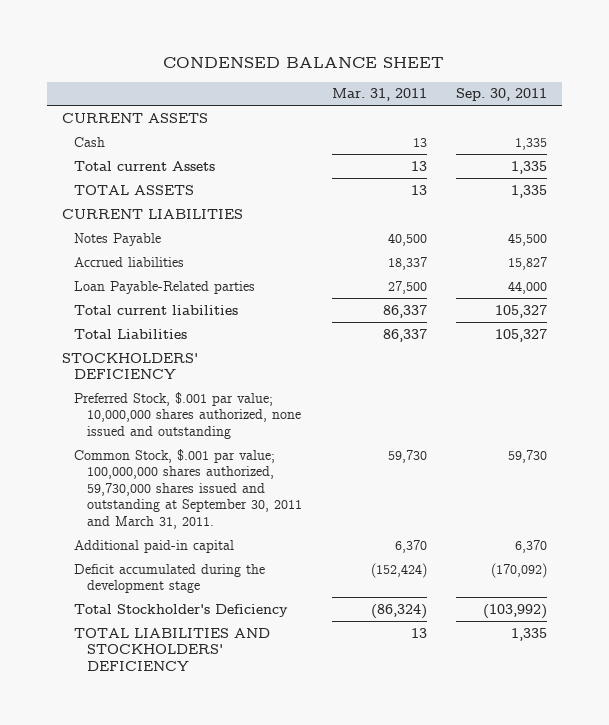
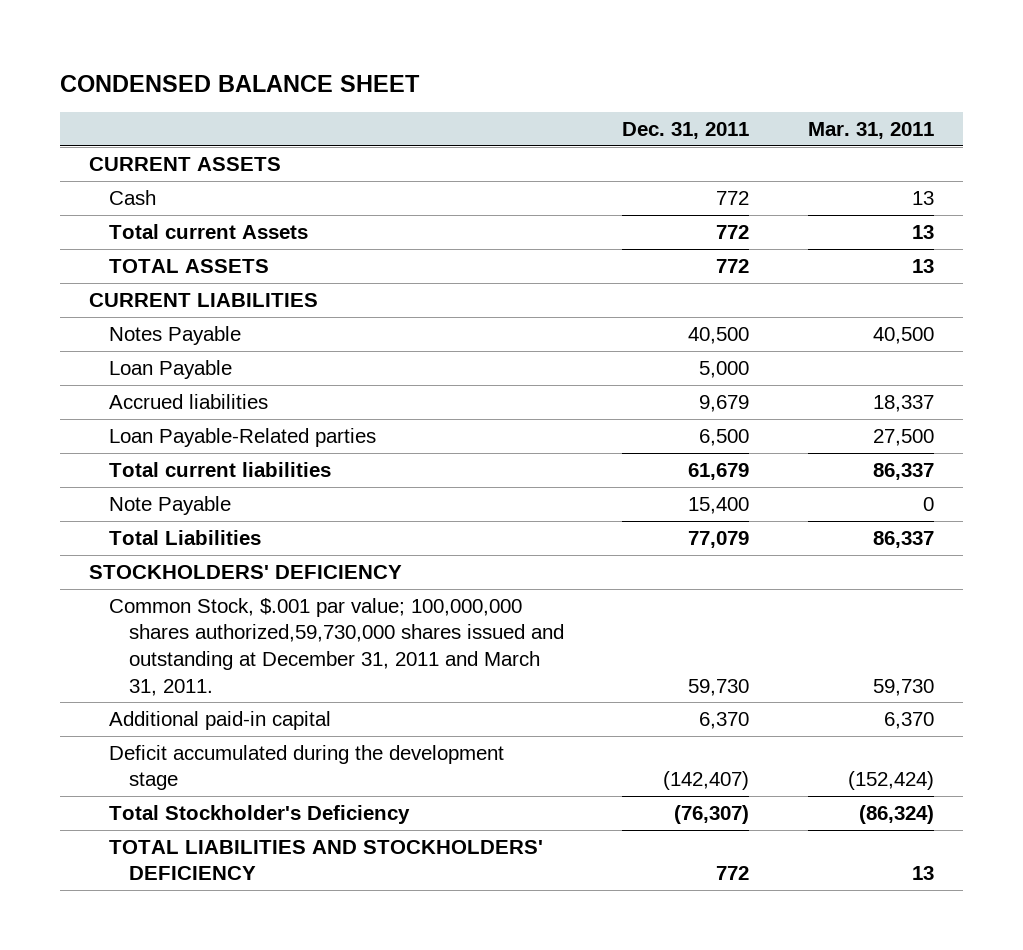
[456,88,548,102] Sep. 30, 2011 -> none
none -> [622,122,750,140] Dec. 31, 2011
none -> [108,359,232,379] Loan Payable
none -> [108,495,231,515] Note Payable
[74,391,302,439] Preferred Stock, $.001 par value; 10,000,000 shares authorized, none issued and outstanding -> none
[74,448,303,529] Common Stock, $.001 par value; 100,000,000 shares authorized, 59,730,000 shares issued and outstanding at September 30, 2011 and March 31, 2011. -> [108,597,564,696] Common Stock, $.001 par value; 100,000,000 shares authorized,59,730,000 shares issued and outstanding at December 31, 2011 and March 31, 2011.

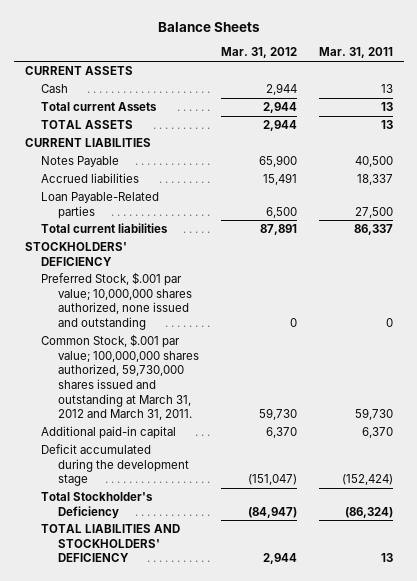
[59,74,420,92] CONDENSED BALANCE SHEET -> [157,21,260,32] Balance Sheets
[622,122,750,140] Dec. 31, 2011 -> none
none -> [220,47,297,59] Mar. 31, 2012
[108,359,232,379] Loan Payable -> none
[108,495,231,515] Note Payable -> none
[108,529,261,545] Total Liabilities -> none
none -> [41,272,192,330] Preferred Stock, $.001 par value; 10,000,000 shares authorized, none issued and outstanding
[108,597,564,696] Common Stock, $.001 par value; 100,000,000 shares authorized,59,730,000 shares issued and outstanding at December 31, 2011 and March 31, 2011. -> [41,334,199,421] Common Stock, $.001 par value; 100,000,000 shares authorized, 59,730,000 shares issued and outstanding at March 31, 2012 and March 31, 2011.

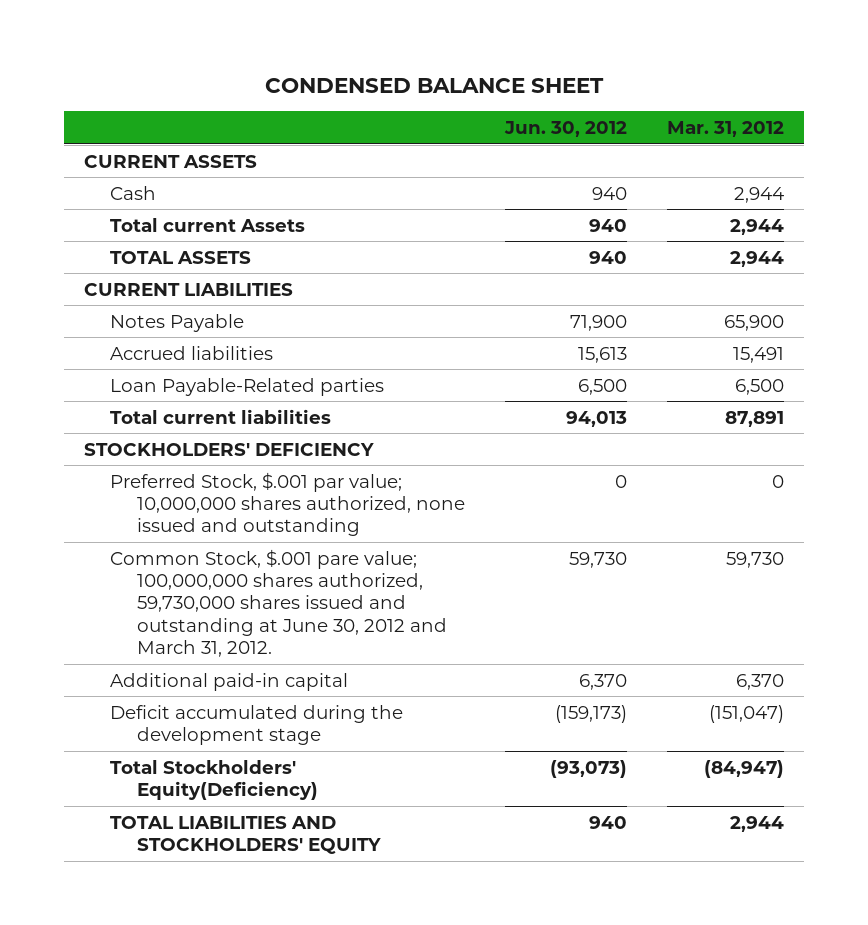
[157,21,260,32] Balance Sheets -> [264,77,604,93] CONDENSED BALANCE SHEET
[318,47,393,59] Mar. 31, 2011 -> none
none -> [504,120,628,137] Jun. 30, 2012
[41,334,199,421] Common Stock, $.001 par value; 100,000,000 shares authorized, 59,730,000 shares issued and outstanding at March 31, 2012 and March 31, 2011. -> [110,548,448,657] Common Stock, $.001 pare value; 100,000,000 shares authorized, 59,730,000 shares issued and outstanding at June 30, 2012 and March 31, 2012.
[41,492,154,519] Total Stockholder's Deficiency -> [110,759,319,800] Total Stockholders' Equity(Deficiency)
[41,524,181,563] TOTAL LIABILITIES AND STOCKHOLDERS' DEFICIENCY -> [110,815,382,854] TOTAL LIABILITIES AND STOCKHOLDERS' EQUITY

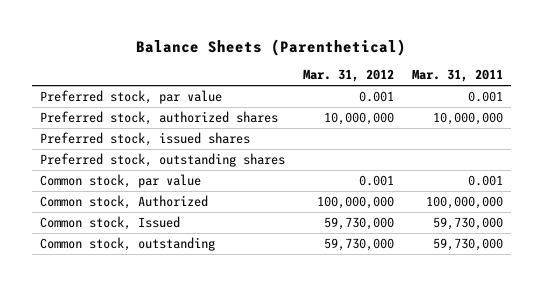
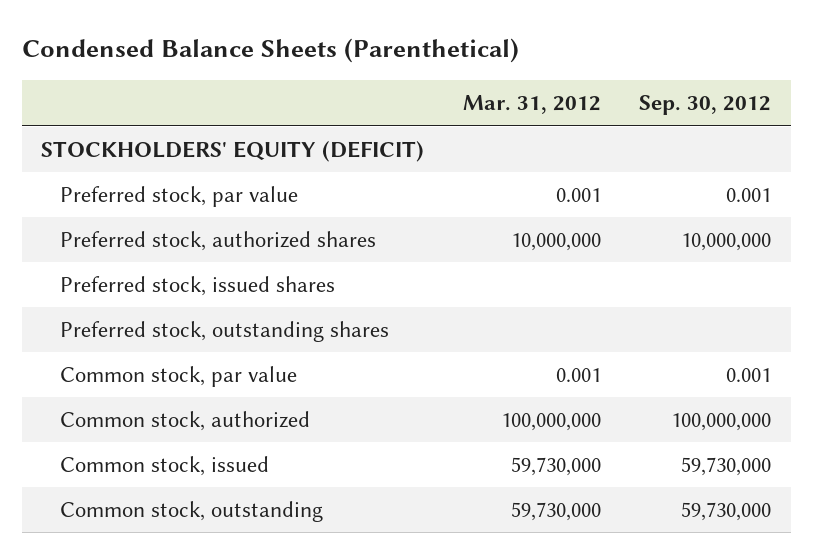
[136,38,407,56] Balance Sheets (Parenthetical) -> [22,38,520,64] Condensed Balance Sheets (Parenthetical)
[411,69,503,83] Mar. 31, 2011 -> none
none -> [639,95,772,116] Sep. 30, 2012
none -> [41,141,425,163] STOCKHOLDERS' EQUITY (DEFICIT)
[40,194,209,209] Common stock, Authorized -> [60,411,311,432] Common stock, authorized
[40,215,181,230] Common stock, Issued -> [60,456,270,477] Common stock, issued

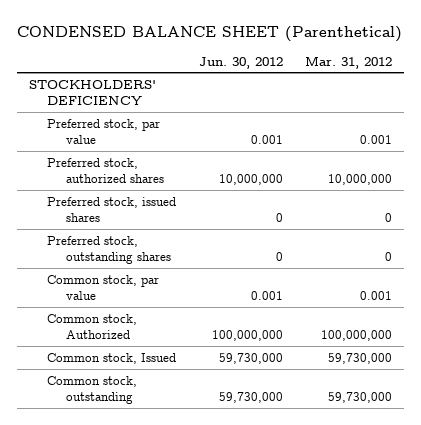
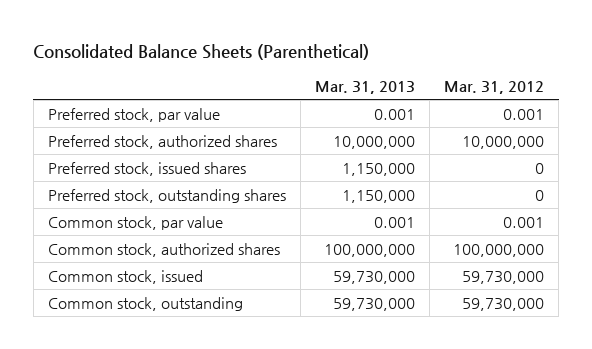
[17,26,403,43] CONDENSED BALANCE SHEET (Parenthetical) -> [33,43,370,60] Consolidated Balance Sheets (Parenthetical)
[198,56,283,69] Jun. 30, 2012 -> none
none -> [315,80,416,94] Mar. 31, 2013
[28,79,156,105] STOCKHOLDERS' DEFICIENCY -> none
[47,313,138,339] Common stock, Authorized -> [48,242,281,257] Common stock, authorized shares
[47,352,177,364] Common stock, Issued -> [48,269,204,284] Common stock, issued

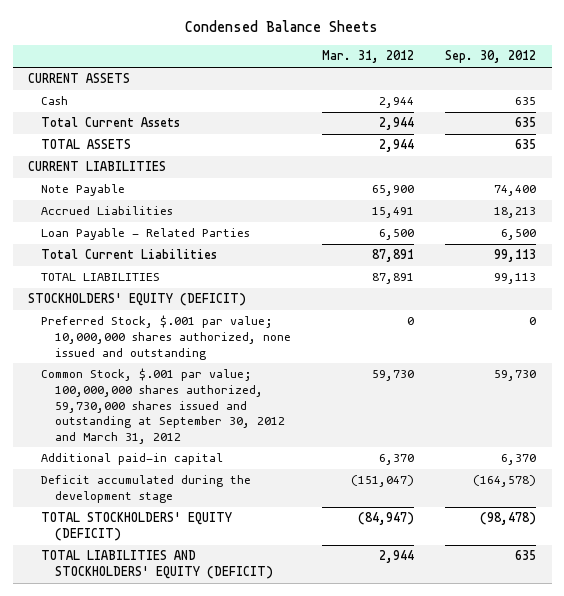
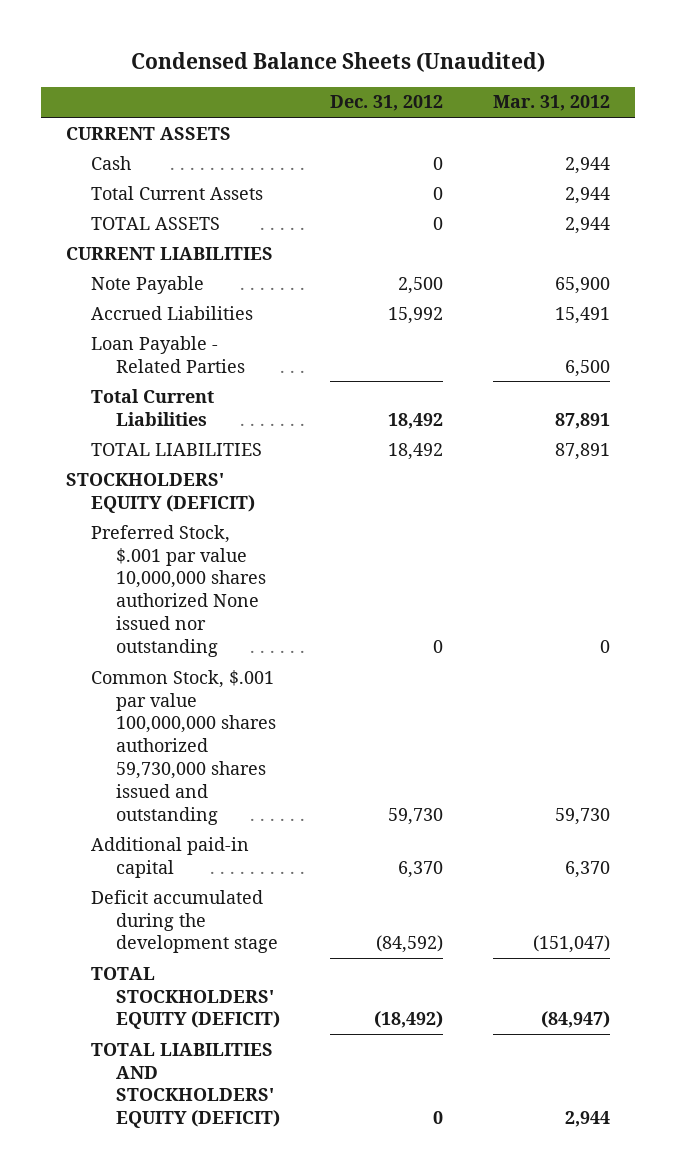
[185,20,379,33] Condensed Balance Sheets -> [131,51,546,72] Condensed Balance Sheets (Unaudited)
[445,50,537,64] Sep. 30, 2012 -> none
none -> [329,95,443,112] Dec. 31, 2012
[41,315,291,360] Preferred Stock, $.001 par value; 10,000,000 shares authorized, none issued and outstanding -> [90,524,266,657] Preferred Stock, $.001 par value 10,000,000 shares authorized None issued nor outstanding
[41,368,285,444] Common Stock, $.001 par value; 100,000,000 shares authorized, 59,730,000 shares issued and outstanding at September 30, 2012 and March 31, 2012 -> [90,669,276,825] Common Stock, $.001 par value 100,000,000 shares authorized 59,730,000 shares issued and outstanding

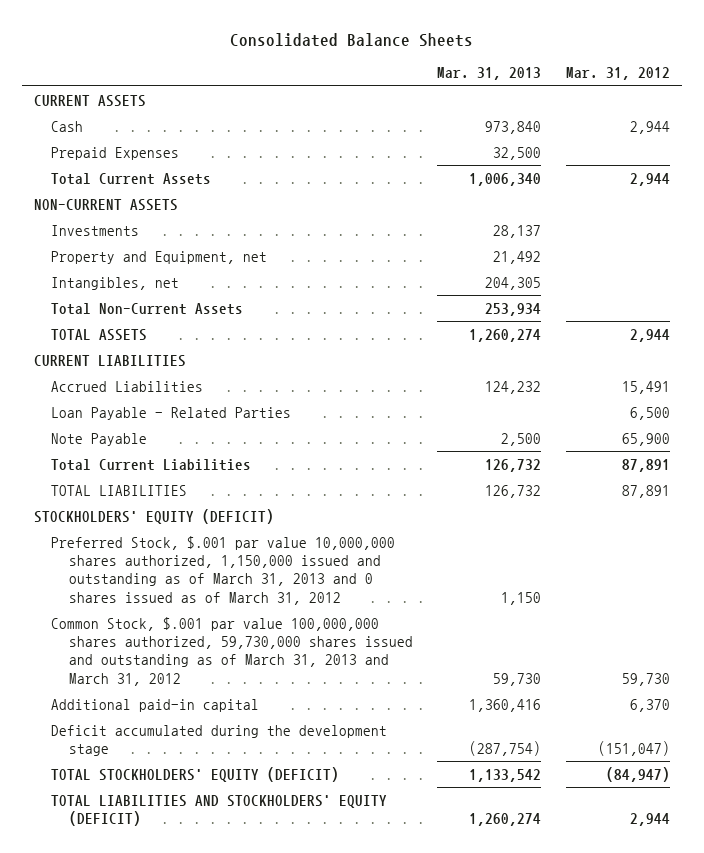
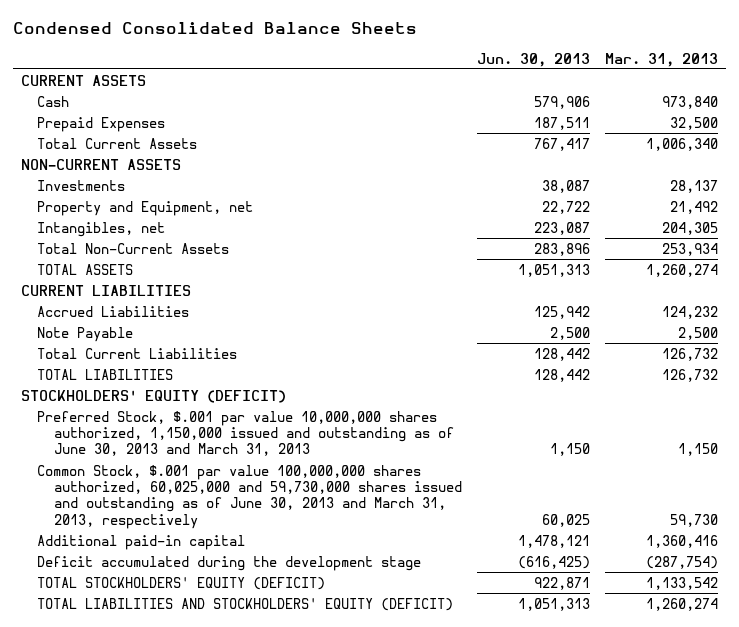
[230,32,474,47] Consolidated Balance Sheets -> [13,22,418,35] Condensed Consolidated Balance Sheets
[566,67,671,81] Mar. 31, 2012 -> none
none -> [477,52,591,67] Jun. 30, 2013
[51,406,292,420] Loan Payable - Related Parties -> none
[51,535,396,605] Preferred Stock, $.001 par value 10,000,000 shares authorized, 1,150,000 issued and outstanding as of March 31, 2013 and 0 shares issued as of March 31, 2012 -> [37,410,454,457] Preferred Stock, $.001 par value 10,000,000 shares authorized, 1,150,000 issued and outstanding as of June 30, 2013 and March 31, 2013
[51,616,413,686] Common Stock, $.001 par value 100,000,000 shares authorized, 59,730,000 shares issued and outstanding as of March 31, 2013 and March 31, 2012 -> [37,464,462,529] Common Stock, $.001 par value 100,000,000 shares authorized, 60,025,000 and 59,730,000 shares issued and outstanding as of June 30, 2013 and March 31, 2013, respectively

